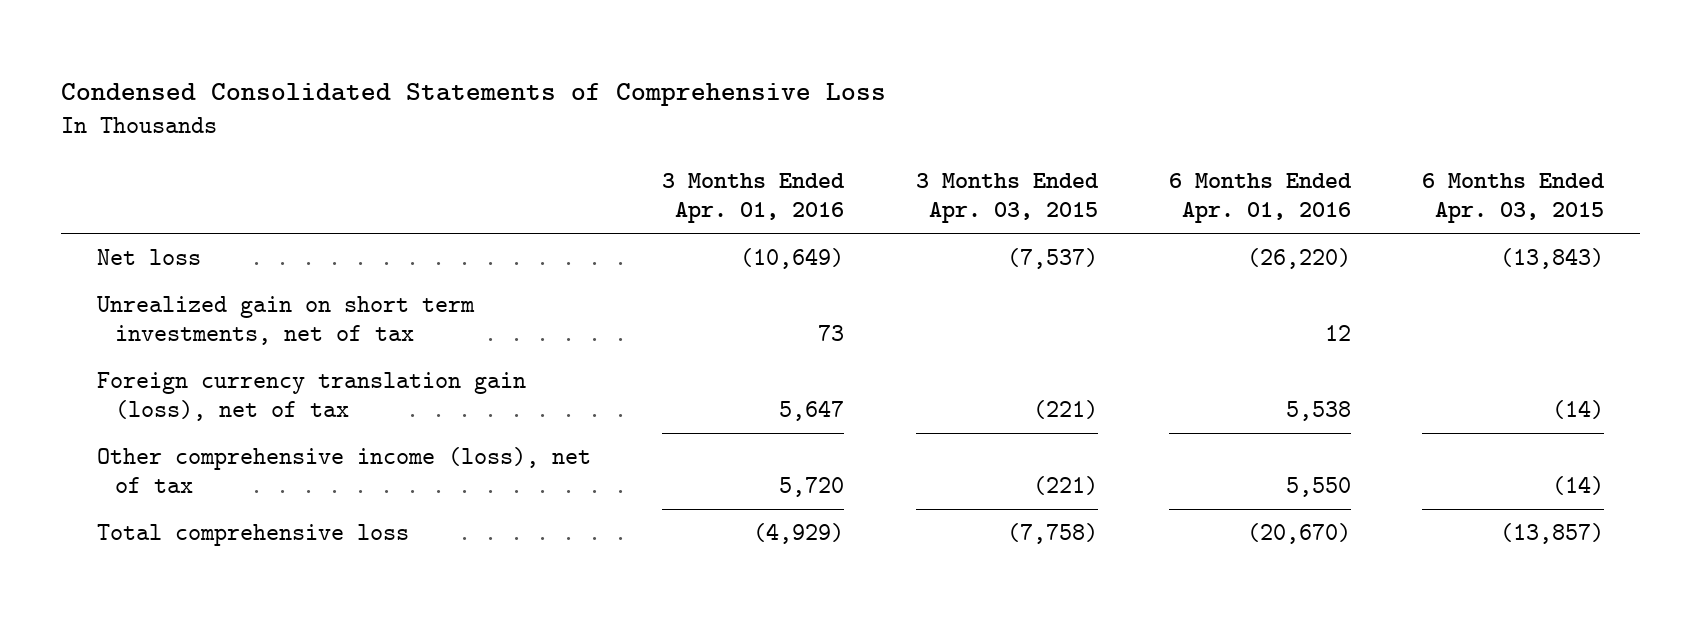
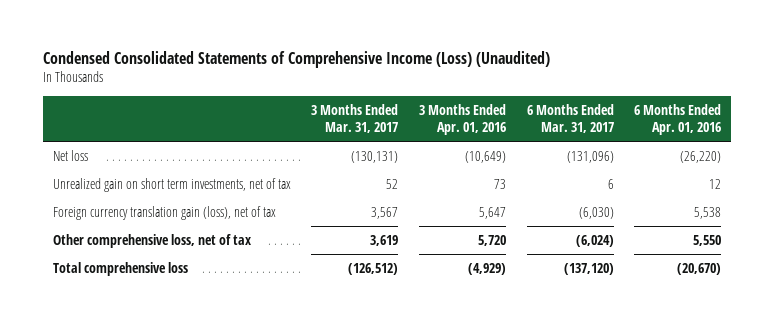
[61,82,887,106] Condensed Consolidated Statements of Comprehensive Loss -> [42,50,550,68] Condensed Consolidated Statements of Comprehensive Income (Loss) (Unaudited)
[915,173,1099,223] 3 Months Ended Apr. 03, 2015 -> none
[1422,173,1606,223] 6 Months Ended Apr. 03, 2015 -> none
none -> [311,103,399,133] 3 Months Ended Mar. 31, 2017
none -> [526,103,614,133] 6 Months Ended Mar. 31, 2017
[97,447,592,493] Other comprehensive income (loss), net of tax -> [52,233,251,248] Other comprehensive loss, net of tax

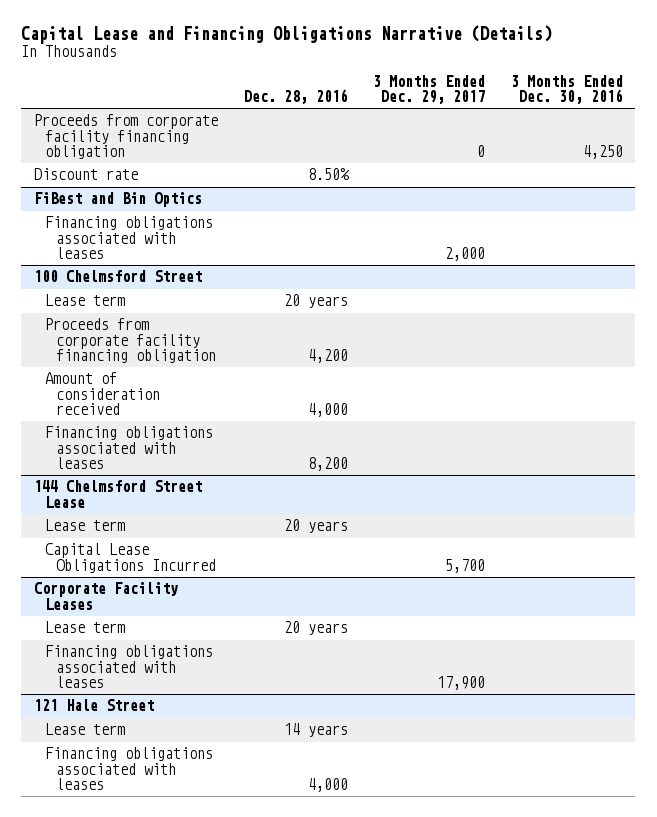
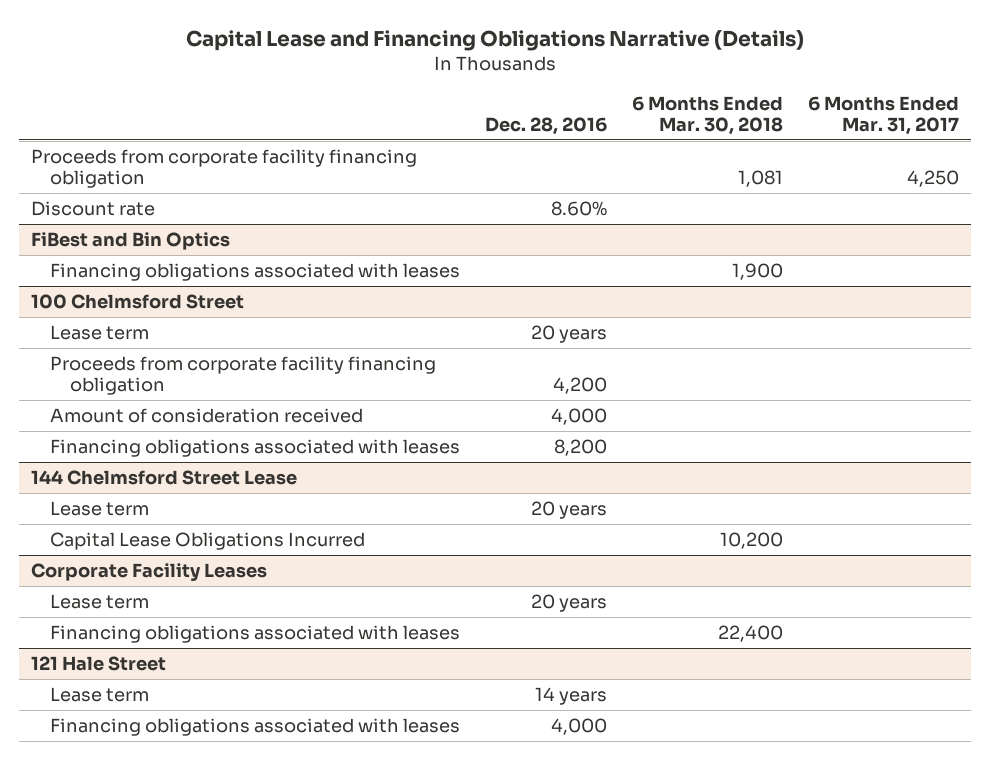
[373,74,486,104] 3 Months Ended Dec. 29, 2017 -> none
[510,74,623,104] 3 Months Ended Dec. 30, 2016 -> none
none -> [632,95,784,135] 6 Months Ended Mar. 30, 2018
none -> [807,95,959,135] 6 Months Ended Mar. 31, 2017
[307,168,350,181] 8.50% -> [551,201,608,217] 8.60%

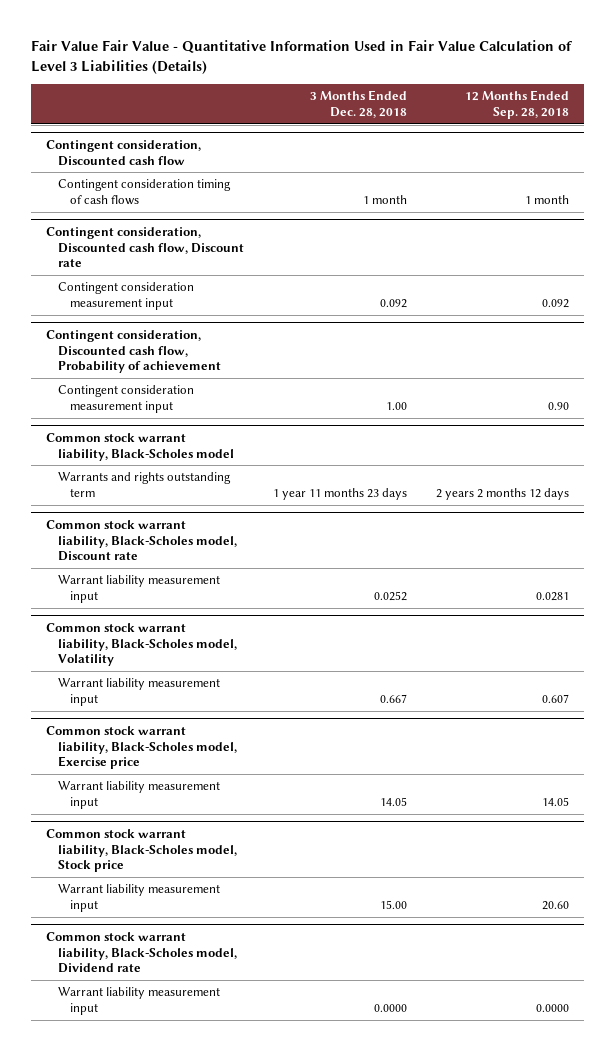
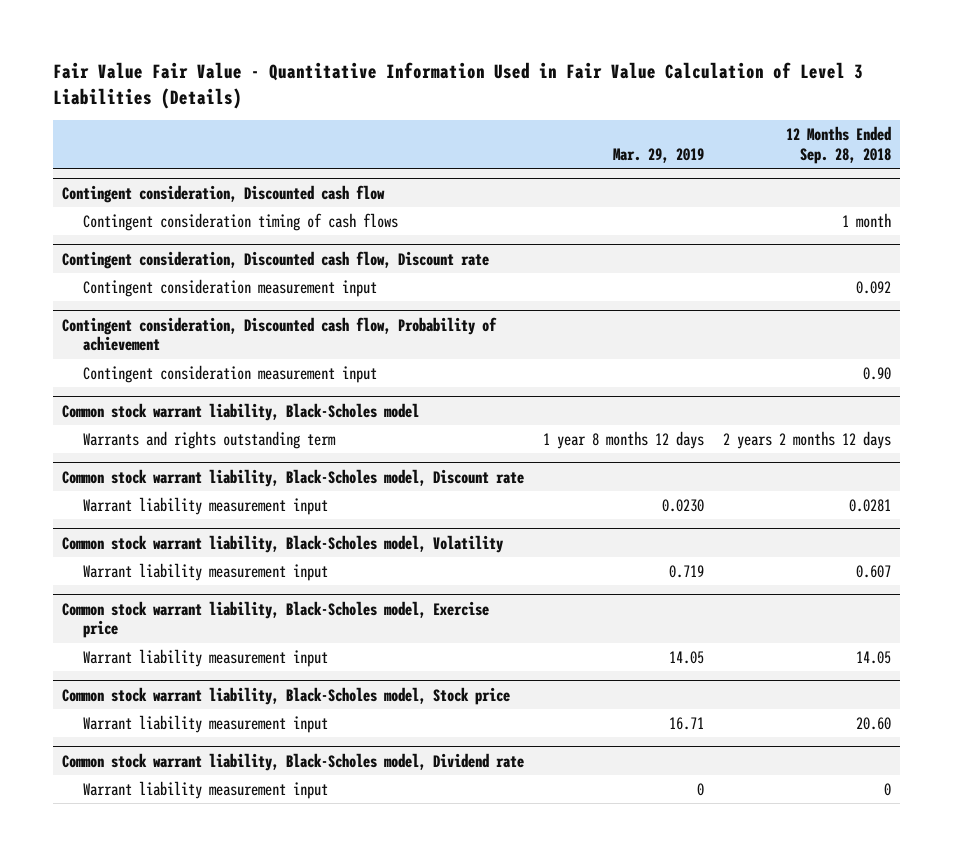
[310,90,408,118] 3 Months Ended Dec. 28, 2018 -> none
none -> [612,147,704,163] Mar. 29, 2019
[536,1003,570,1012] 0.0000 -> [883,782,891,796] 0

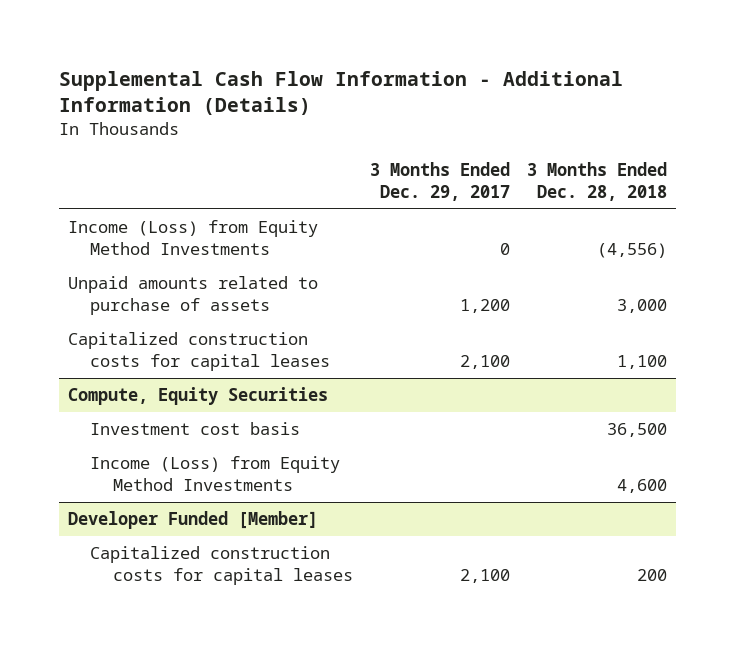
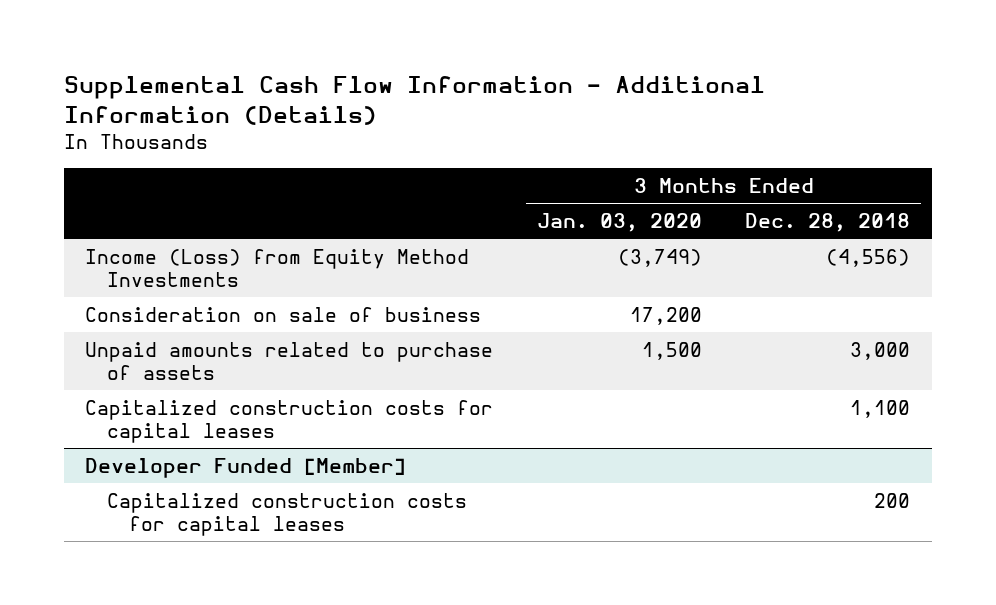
[369,161,510,201] 3 Months Ended Dec. 29, 2017 -> none
none -> [536,212,702,232] Jan. 03, 2020
none -> [85,306,482,322] Consideration on sale of business
[67,387,328,406] Compute, Equity Securities -> none
[90,422,301,436] Investment cost basis -> none
[90,456,341,492] Income (Loss) from Equity Method Investments -> none

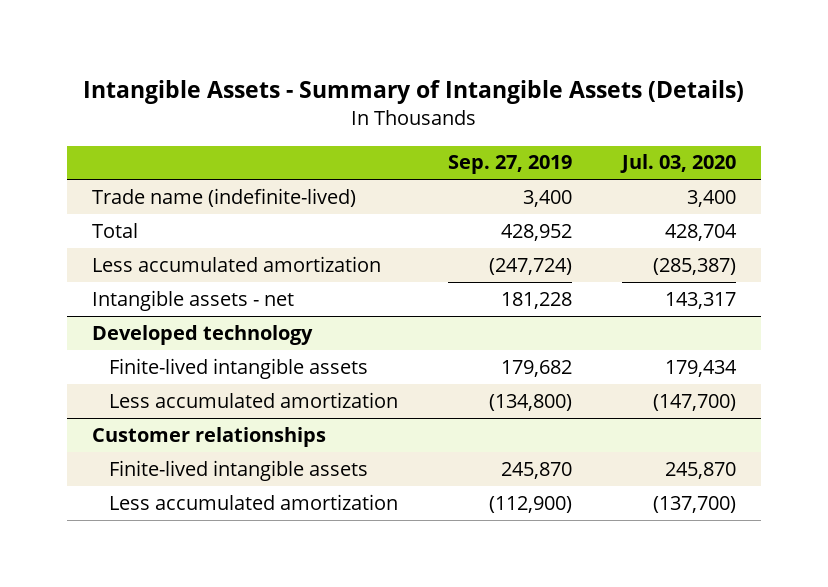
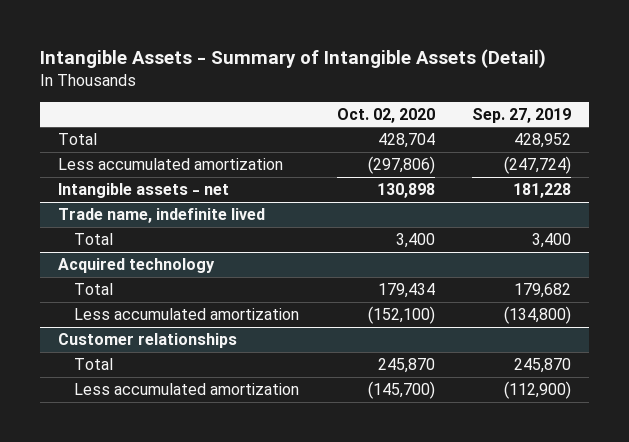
[83,80,745,105] Intangible Assets - Summary of Intangible Assets (Details) -> [39,49,546,69] Intangible Assets - Summary of Intangible Assets (Detail)
[619,154,736,174] Jul. 03, 2020 -> none
none -> [336,107,435,123] Oct. 02, 2020
[92,187,357,207] Trade name (indefinite-lived) -> none
none -> [58,207,266,223] Trade name, indefinite lived
none -> [74,232,114,245] Total
[92,324,314,345] Developed technology -> [58,257,216,273] Acquired technology
[108,357,368,379] Finite-lived intangible assets -> [74,282,114,295] Total
[108,459,368,481] Finite-lived intangible assets -> [74,357,114,370] Total

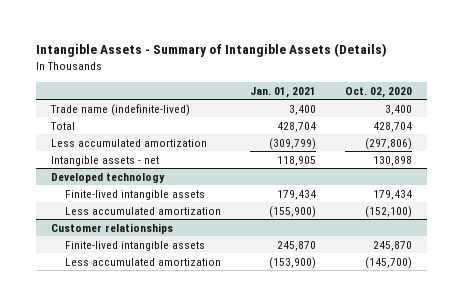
[39,49,546,69] Intangible Assets - Summary of Intangible Assets (Detail) -> [36,43,388,58] Intangible Assets - Summary of Intangible Assets (Details)
[471,107,571,123] Sep. 27, 2019 -> none
none -> [249,86,316,98] Jan. 01, 2021
none -> [49,103,190,116] Trade name (indefinite-lived)
[58,207,266,223] Trade name, indefinite lived -> none
[74,232,114,245] Total -> none
[58,257,216,273] Acquired technology -> [50,172,165,183] Developed technology
[74,282,114,295] Total -> [64,189,205,200] Finite-lived intangible assets
[74,357,114,370] Total -> [64,240,205,251] Finite-lived intangible assets

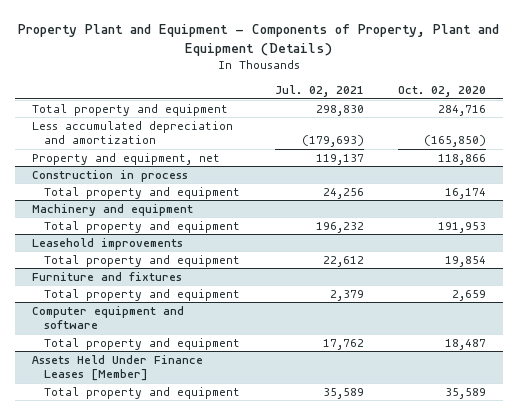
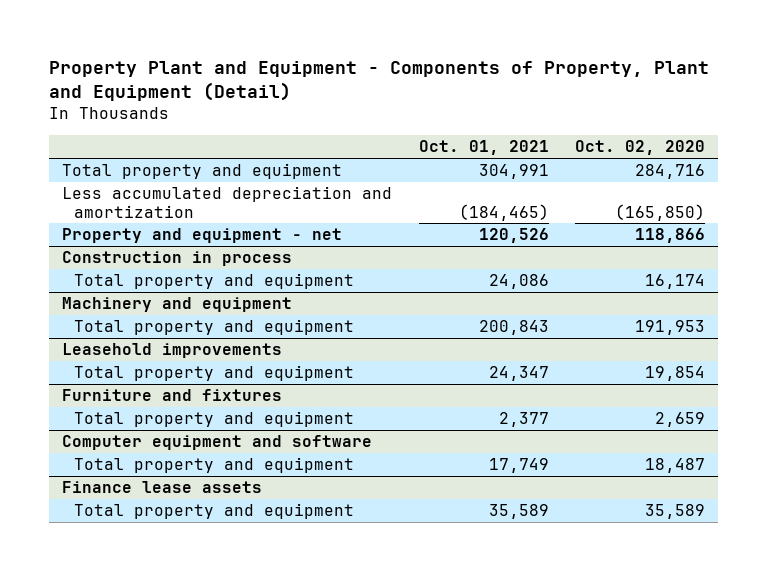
[18,24,500,56] Property Plant and Equipment - Components of Property, Plant and Equipment (Details) -> [49,60,710,102] Property Plant and Equipment - Components of Property, Plant and Equipment (Detail)
[274,85,364,98] Jul. 02, 2021 -> none
none -> [418,140,549,156] Oct. 01, 2021
[32,152,221,165] Property and equipment, net -> [62,228,343,244] Property and equipment - net
[32,354,204,382] Assets Held Under Finance Leases [Member] -> [62,481,263,494] Finance lease assets

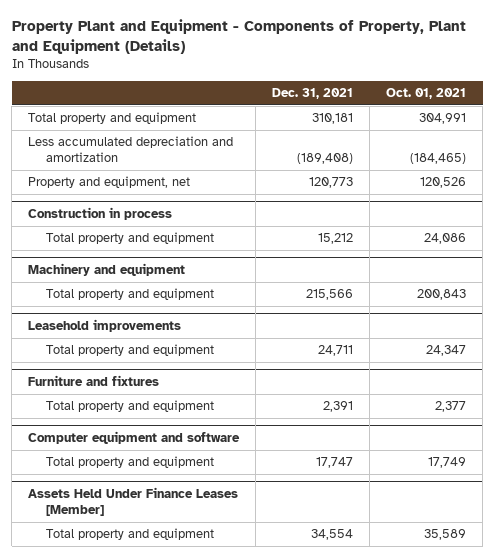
[49,60,710,102] Property Plant and Equipment - Components of Property, Plant and Equipment (Detail) -> [11,19,466,54] Property Plant and Equipment - Components of Property, Plant and Equipment (Details)
[574,140,705,156] Oct. 02, 2020 -> none
none -> [272,88,354,100] Dec. 31, 2021
[62,228,343,244] Property and equipment - net -> [28,176,191,189] Property and equipment, net
[62,481,263,494] Finance lease assets -> [28,487,239,516] Assets Held Under Finance Leases [Member]

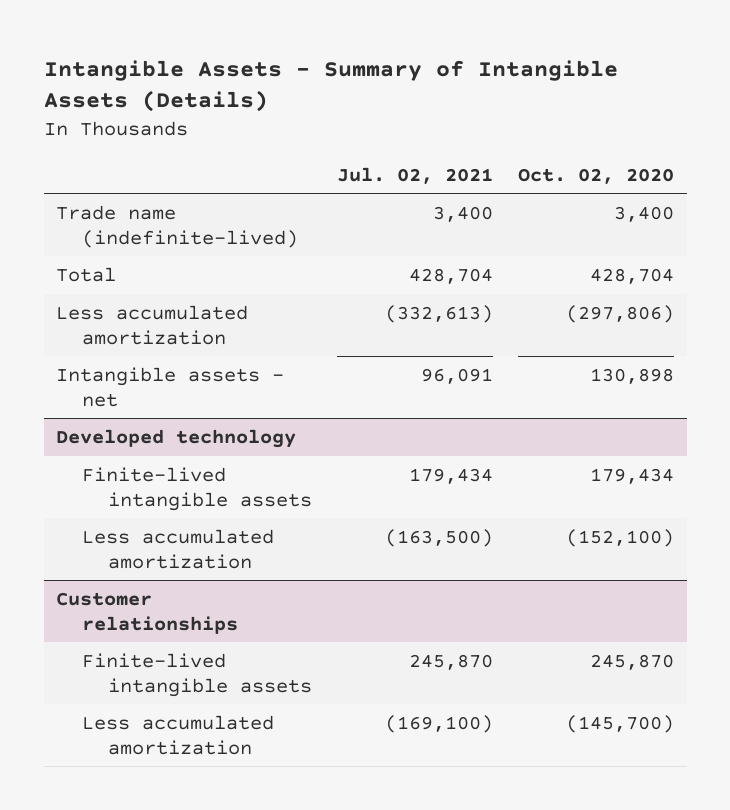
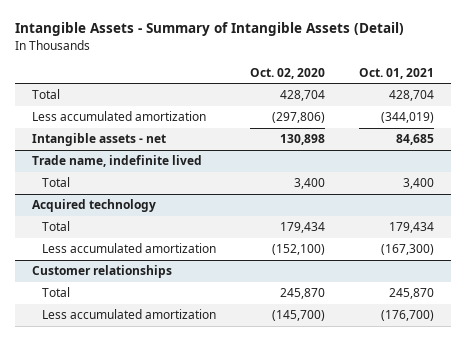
[43,59,618,113] Intangible Assets - Summary of Intangible Assets (Details) -> [14,22,404,37] Intangible Assets - Summary of Intangible Assets (Detail)
[337,166,494,184] Jul. 02, 2021 -> none
none -> [358,67,434,79] Oct. 01, 2021
[56,205,299,248] Trade name (indefinite-lived) -> none
none -> [31,155,202,168] Trade name, indefinite lived
none -> [41,177,70,188] Total
[56,429,297,449] Developed technology -> [31,199,156,213] Acquired technology
[82,467,312,511] Finite-lived intangible assets -> [41,221,70,232] Total
[82,653,312,697] Finite-lived intangible assets -> [41,287,70,298] Total

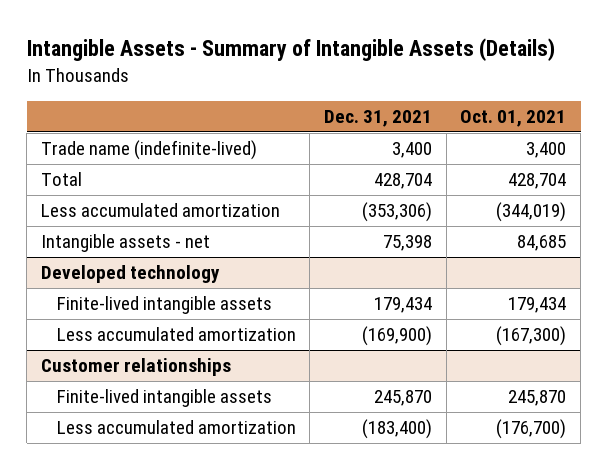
[14,22,404,37] Intangible Assets - Summary of Intangible Assets (Detail) -> [26,38,555,62] Intangible Assets - Summary of Intangible Assets (Details)
[249,67,325,79] Oct. 02, 2020 -> none
none -> [324,109,433,127] Dec. 31, 2021
none -> [40,140,257,161] Trade name (indefinite-lived)
[31,155,202,168] Trade name, indefinite lived -> none
[41,177,70,188] Total -> none
[31,199,156,213] Acquired technology -> [40,265,220,284] Developed technology
[41,221,70,232] Total -> [56,296,272,315] Finite-lived intangible assets
[41,287,70,298] Total -> [56,389,272,408] Finite-lived intangible assets

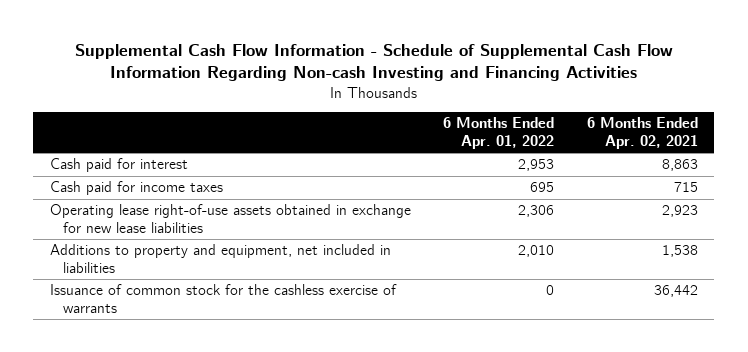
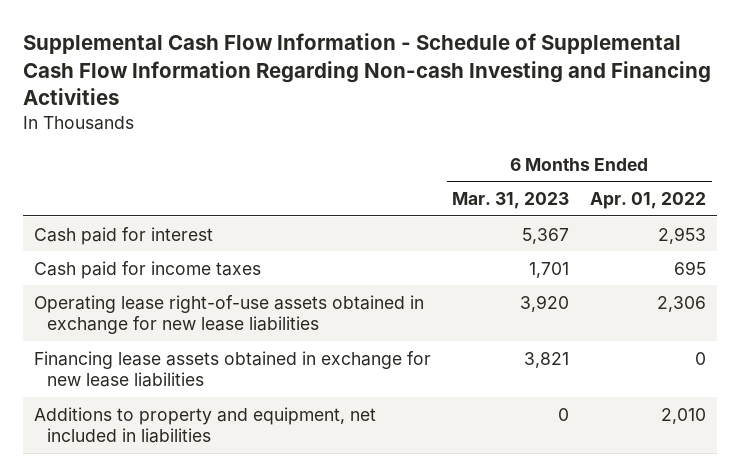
[586,117,698,149] 6 Months Ended Apr. 02, 2021 -> none
none -> [452,192,570,210] Mar. 31, 2023
none -> [33,350,431,388] Financing lease assets obtained in exchange for new lease liabilities
[49,284,397,314] Issuance of common stock for the cashless exercise of warrants -> none

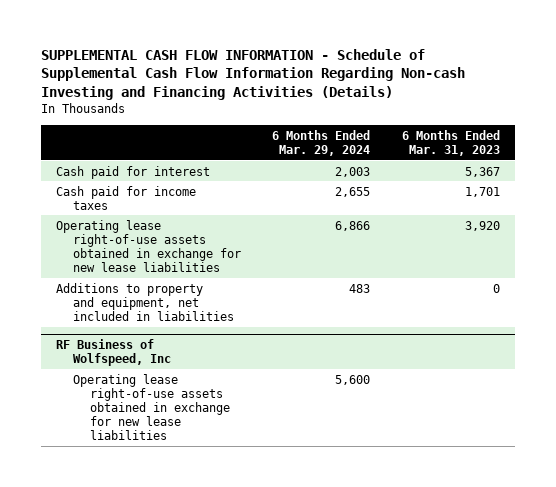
[23,33,712,106] Supplemental Cash Flow Information - Schedule of Supplemental Cash Flow Information Regarding Non-cash Investing and Financing Activities -> [40,48,465,100] SUPPLEMENTAL CASH FLOW INFORMATION - Schedule of Supplemental Cash Flow Information Regarding Non-cash Investing and Financing Activities (Details)
[590,192,707,210] Apr. 01, 2022 -> none
none -> [272,129,371,156] 6 Months Ended Mar. 29, 2024
[33,350,431,388] Financing lease assets obtained in exchange for new lease liabilities -> none
none -> [56,338,171,366] RF Business of Wolfspeed, Inc
none -> [72,373,230,441] Operating lease right-of-use assets obtained in exchange for new lease liabilities

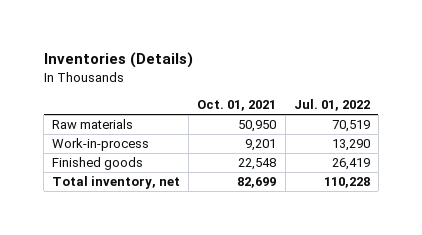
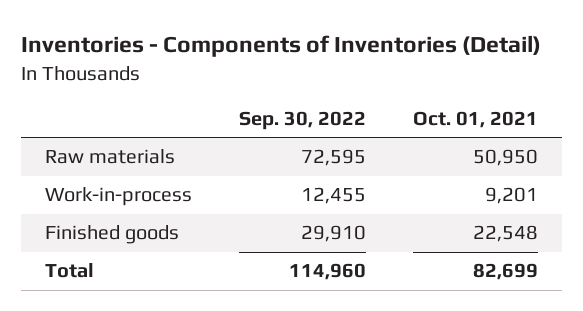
[43,51,193,68] Inventories (Details) -> [20,35,541,58] Inventories - Components of Inventories (Detail)
[293,99,370,112] Jul. 01, 2022 -> none
none -> [238,111,366,131] Sep. 30, 2022
[52,176,181,190] Total inventory, net -> [44,263,94,279] Total

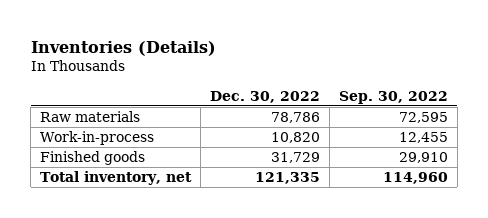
[20,35,541,58] Inventories - Components of Inventories (Detail) -> [30,40,216,56] Inventories (Details)
[412,111,538,129] Oct. 01, 2021 -> none
none -> [210,90,321,103] Dec. 30, 2022
[44,263,94,279] Total -> [40,171,193,186] Total inventory, net

